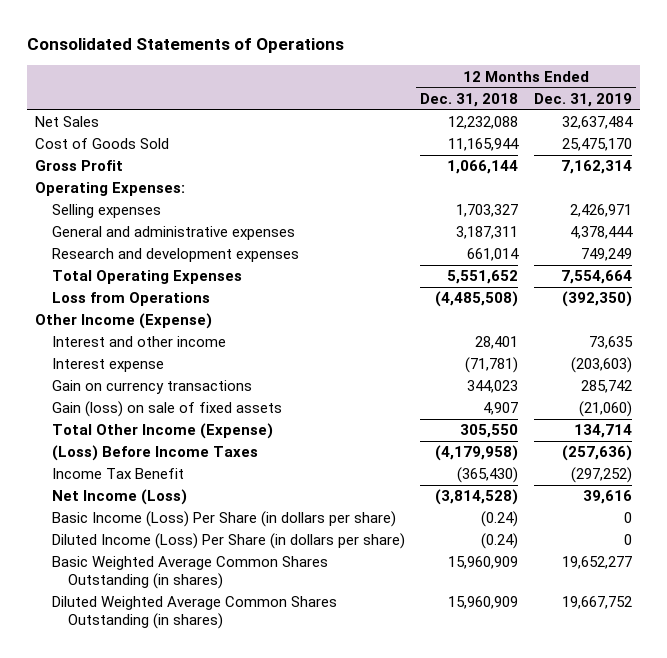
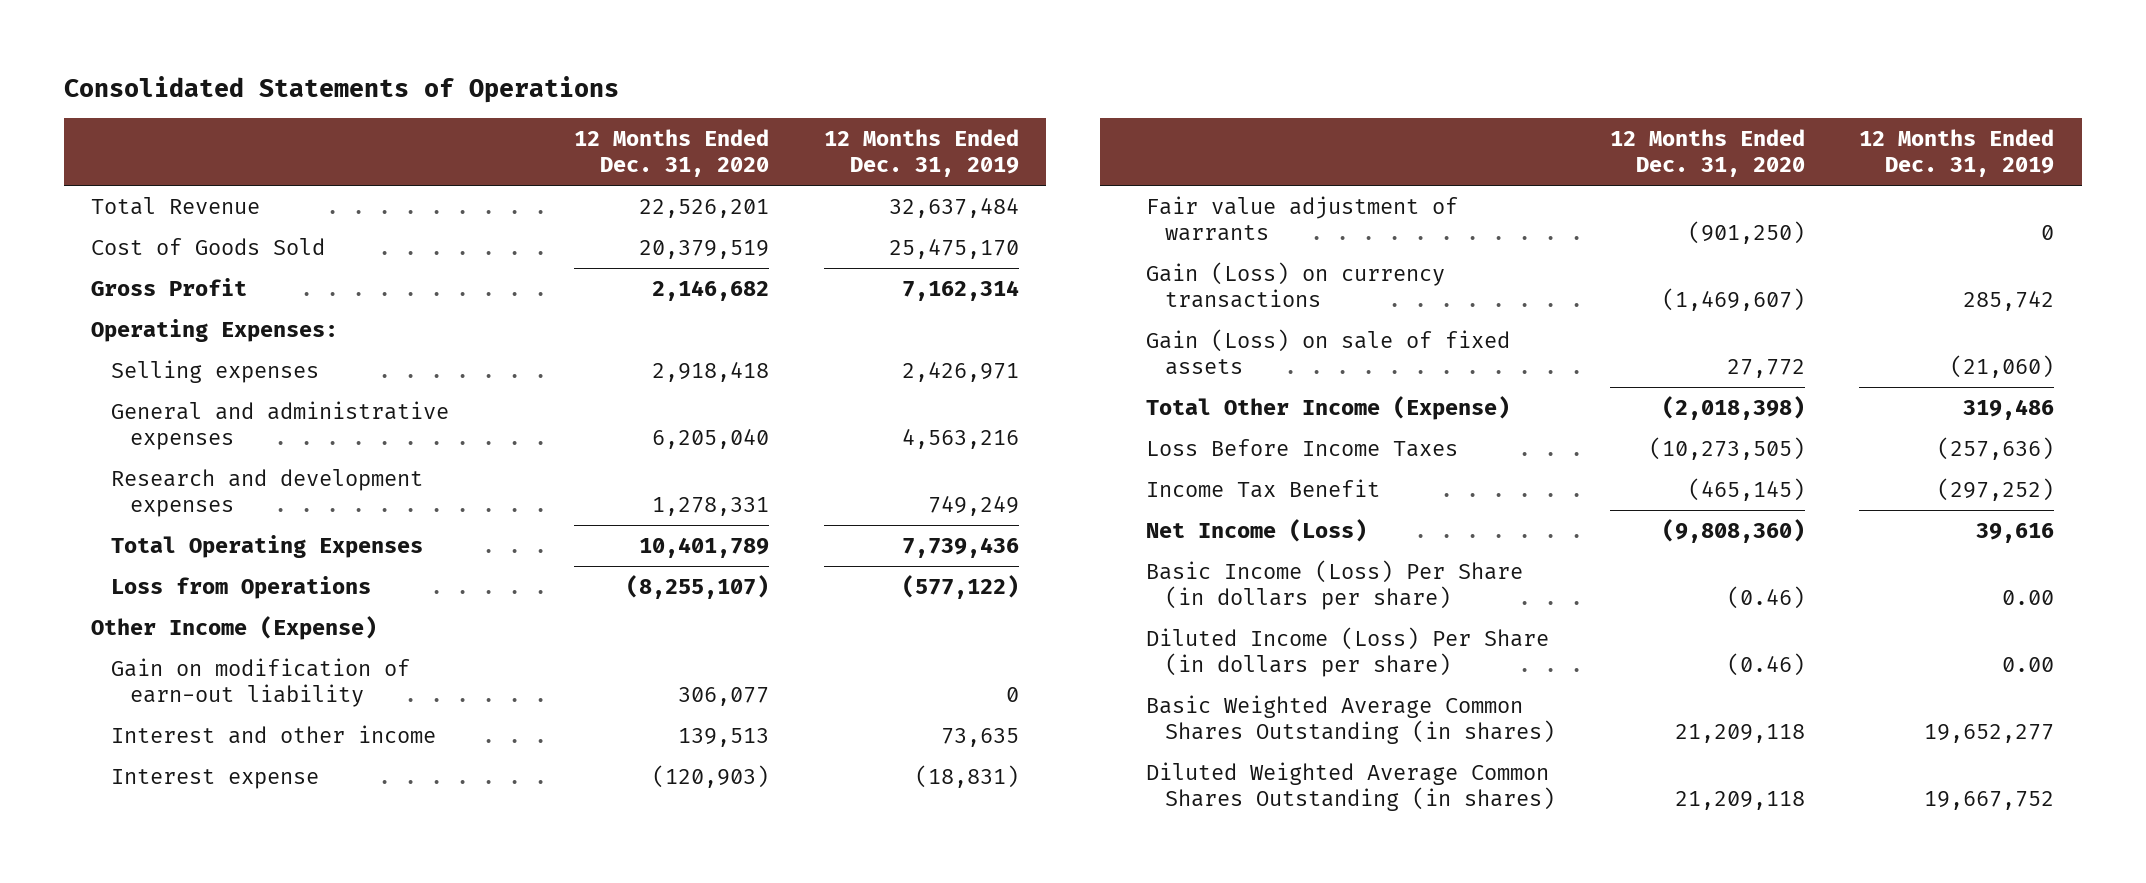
[420,92,519,107] Dec. 31, 2018 -> none
none -> [574,129,770,178] 12 Months Ended Dec. 31, 2020
[35,116,100,128] Net Sales -> [91,196,261,215] Total Revenue
[569,226,633,240] 4,378,444 -> [901,428,1019,449] 4,563,216
[560,270,632,285] 7,554,664 -> [901,536,1019,558] 7,739,436
[561,291,632,308] (392,350) -> [901,574,1019,599] (577,122)
none -> [110,657,410,707] Gain on modification of earn-out liability
[570,357,632,374] (203,603) -> [914,764,1019,788] (18,831)
none -> [1146,195,1459,241] Fair value adjustment of warrants
[51,380,252,395] Gain on currency transactions -> [1146,261,1446,308] Gain (Loss) on currency transactions
[51,401,282,418] Gain (loss) on sale of fixed assets -> [1146,328,1511,375] Gain (Loss) on sale of fixed assets
[573,424,632,439] 134,714 -> [1963,398,2055,420] 319,486
[51,445,258,462] (Loss) Before Income Taxes -> [1146,438,1459,457] Loss Before Income Taxes
[623,512,632,524] 0 -> [2002,589,2055,605] 0.00
[623,534,632,546] 0 -> [2002,656,2055,672] 0.00

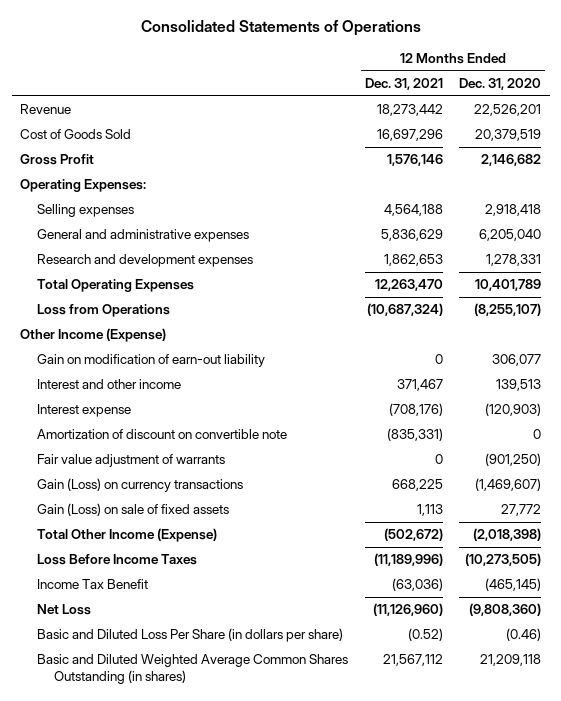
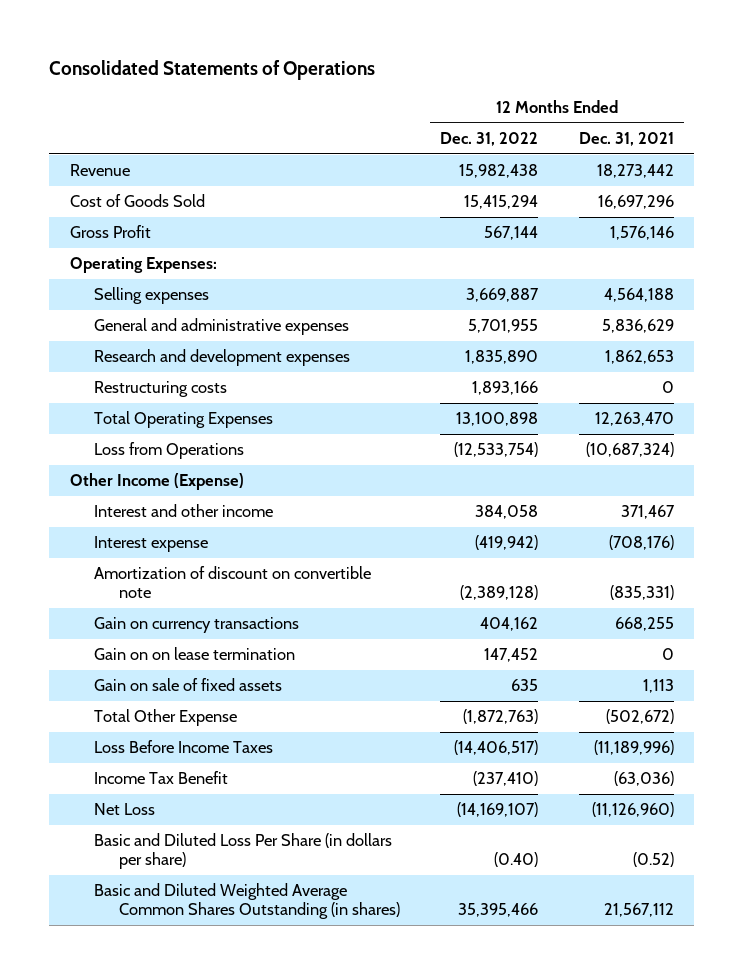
[459,78,542,91] Dec. 31, 2020 -> none
none -> [440,131,539,146] Dec. 31, 2022
none -> [94,381,228,398] Restructuring costs
[37,354,266,368] Gain on modification of earn-out liability -> none
[37,454,226,468] Fair value adjustment of warrants -> none
[37,478,244,493] Gain (Loss) on currency transactions -> [94,617,300,634] Gain on currency transactions
[391,479,443,492] 668,225 -> [614,617,674,632] 668,255
none -> [94,647,296,661] Gain on on lease termination
[37,503,230,517] Gain (Loss) on sale of fixed assets -> [94,678,283,692] Gain on sale of fixed assets
[37,528,218,543] Total Other Income (Expense) -> [94,709,238,727] Total Other Expense

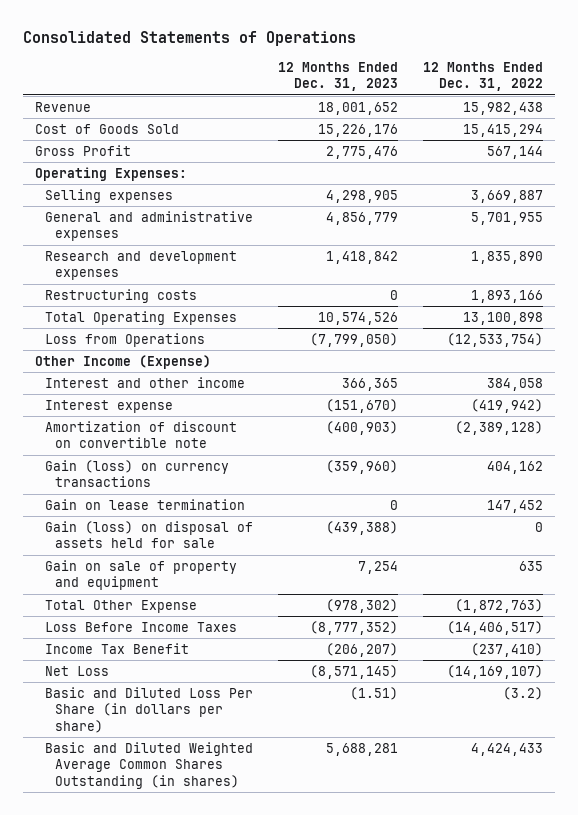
[578,131,674,146] Dec. 31, 2021 -> none
none -> [278,61,399,92] 12 Months Ended Dec. 31, 2023
[94,617,300,634] Gain on currency transactions -> [45,459,230,488] Gain (loss) on currency transactions
[94,647,296,661] Gain on on lease termination -> [45,498,246,510] Gain on lease termination
none -> [45,520,254,549] Gain (loss) on disposal of assets held for sale
[94,678,283,692] Gain on sale of fixed assets -> [45,559,238,591] Gain on sale of property and equipment
[494,852,539,868] (0.40) -> [502,686,543,700] (3.2)
[458,903,539,918] 35,395,466 -> [470,742,543,756] 4,424,433

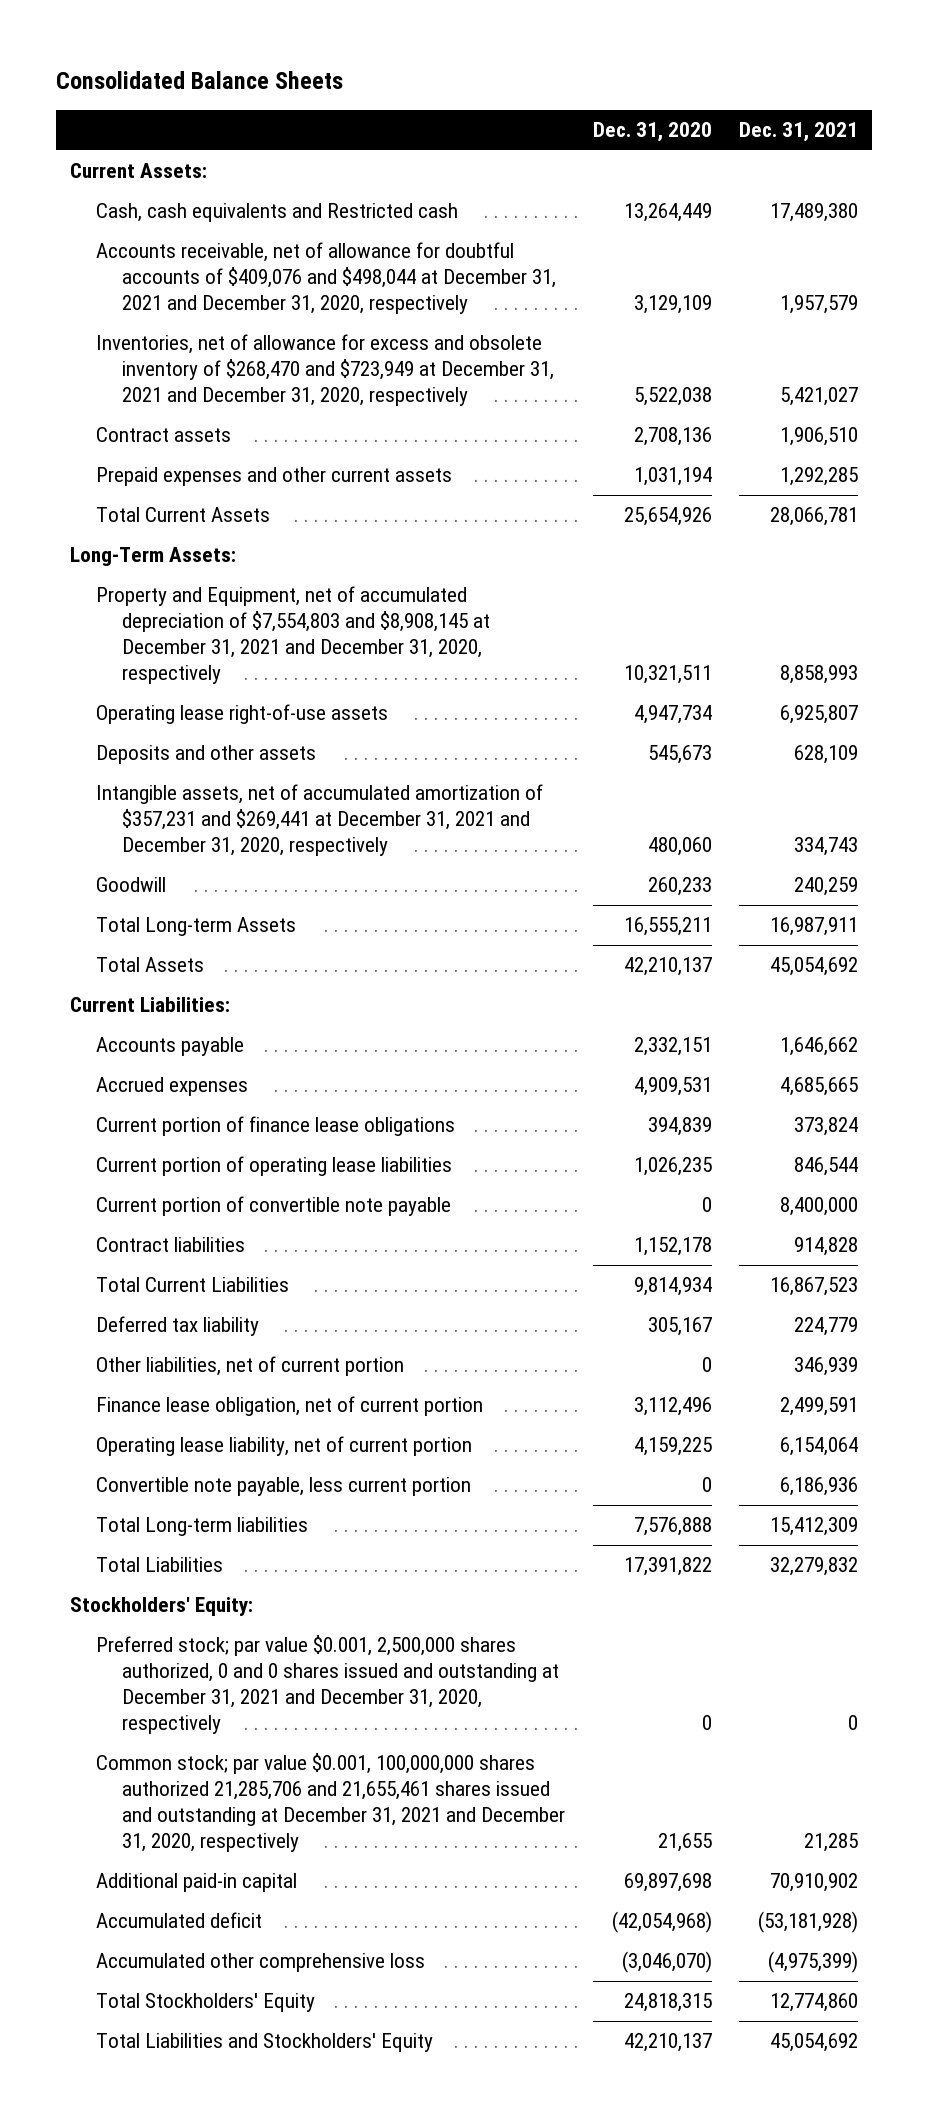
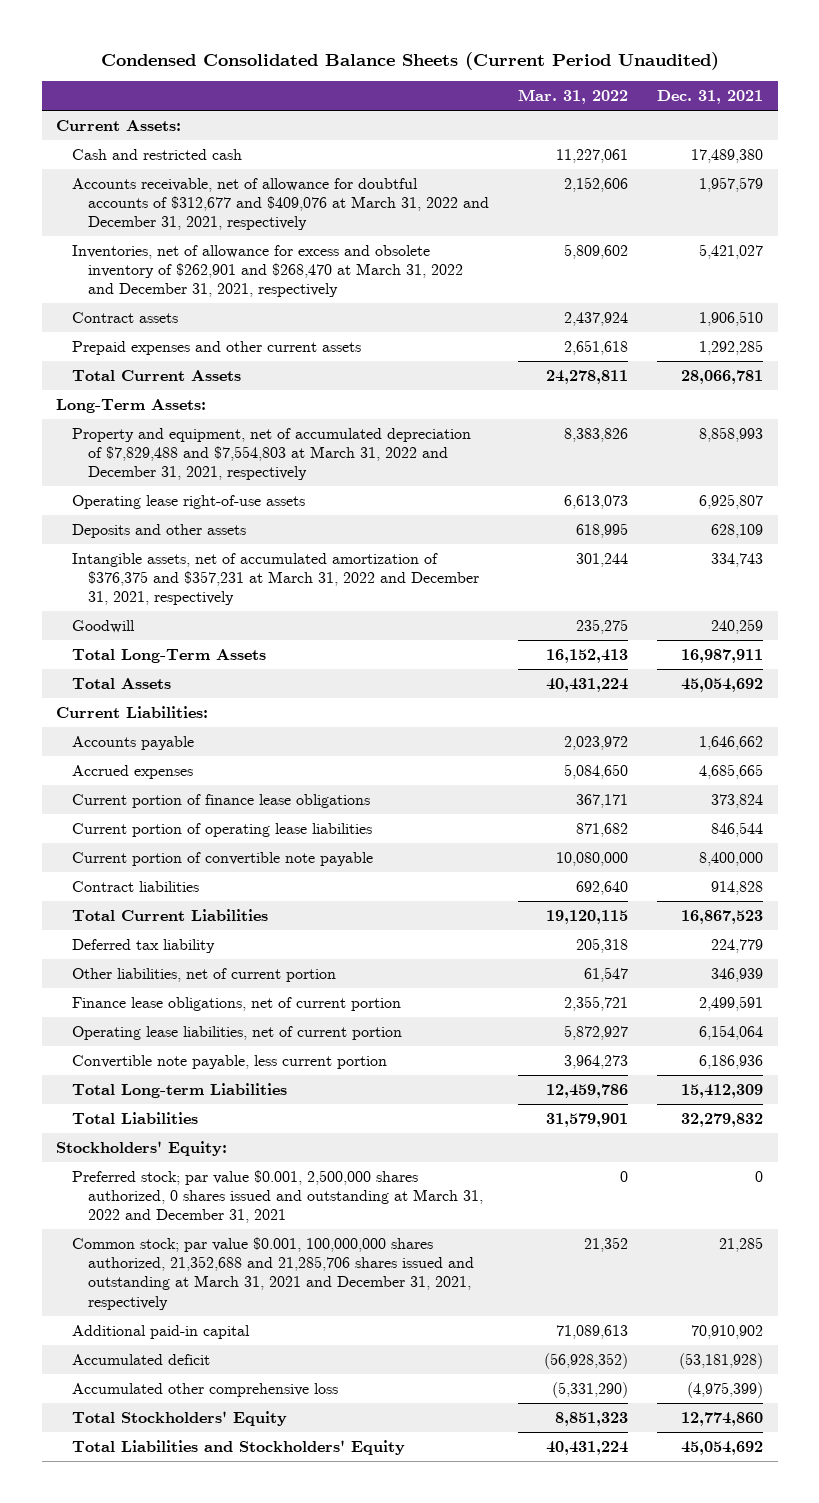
[56,70,344,89] Consolidated Balance Sheets -> [100,51,719,70] Condensed Consolidated Balance Sheets (Current Period Unaudited)
[592,122,712,143] Dec. 31, 2020 -> none
none -> [518,89,629,105] Mar. 31, 2022
[96,203,459,223] Cash, cash equivalents and Restricted cash -> [72,148,243,160] Cash and restricted cash
[96,242,557,315] Accounts receivable, net of allowance for doubtful accounts of $409,076 and $498,044 at December 31, 2021 and December 31, 2020, respectively -> [72,177,490,231] Accounts receivable, net of allowance for doubtful accounts of $312,677 and $409,076 at March 31, 2022 and December 31, 2021, respectively
[96,334,555,407] Inventories, net of allowance for excess and obsolete inventory of $268,470 and $723,949 at December 31, 2021 and December 31, 2020, respectively -> [72,244,464,298] Inventories, net of allowance for excess and obsolete inventory of $262,901 and $268,470 at March 31, 2022 and December 31, 2021, respectively
[96,586,491,685] Property and Equipment, net of accumulated depreciation of $7,554,803 and $8,908,145 at December 31, 2021 and December 31, 2020, respectively -> [72,427,472,481] Property and equipment, net of accumulated depreciation of $7,829,488 and $7,554,803 at March 31, 2022 and December 31, 2021, respectively
[96,784,544,857] Intangible assets, net of accumulated amortization of $357,231 and $269,441 at December 31, 2021 and December 31, 2020, respectively -> [72,552,480,606] Intangible assets, net of accumulated amortization of $376,375 and $357,231 at March 31, 2022 and December 31, 2021, respectively
[96,917,297,937] Total Long-term Assets -> [72,648,267,663] Total Long-Term Assets
[96,1396,484,1417] Finance lease obligation, net of current portion -> [72,996,402,1011] Finance lease obligations, net of current portion
[96,1436,473,1457] Operating lease liability, net of current portion -> [72,1025,403,1040] Operating lease liabilities, net of current portion
[96,1517,309,1537] Total Long-term liabilities -> [72,1082,288,1098] Total Long-term Liabilities
[96,1635,560,1735] Preferred stock; par value $0.001, 2,500,000 shares authorized, 0 and 0 shares issued and outstanding at December 31, 2021 and December 31, 2020, respectively -> [72,1169,484,1224] Preferred stock; par value $0.001, 2,500,000 shares authorized, 0 shares issued and outstanding at March 31, 2022 and December 31, 2021
[96,1753,566,1853] Common stock; par value $0.001, 100,000,000 shares authorized 21,285,706 and 21,655,461 shares issued and outstanding at December 31, 2021 and December 31, 2020, respectively -> [72,1236,475,1310] Common stock; par value $0.001, 100,000,000 shares authorized, 21,352,688 and 21,285,706 shares issued and outstanding at March 31, 2021 and December 31, 2021, respectively

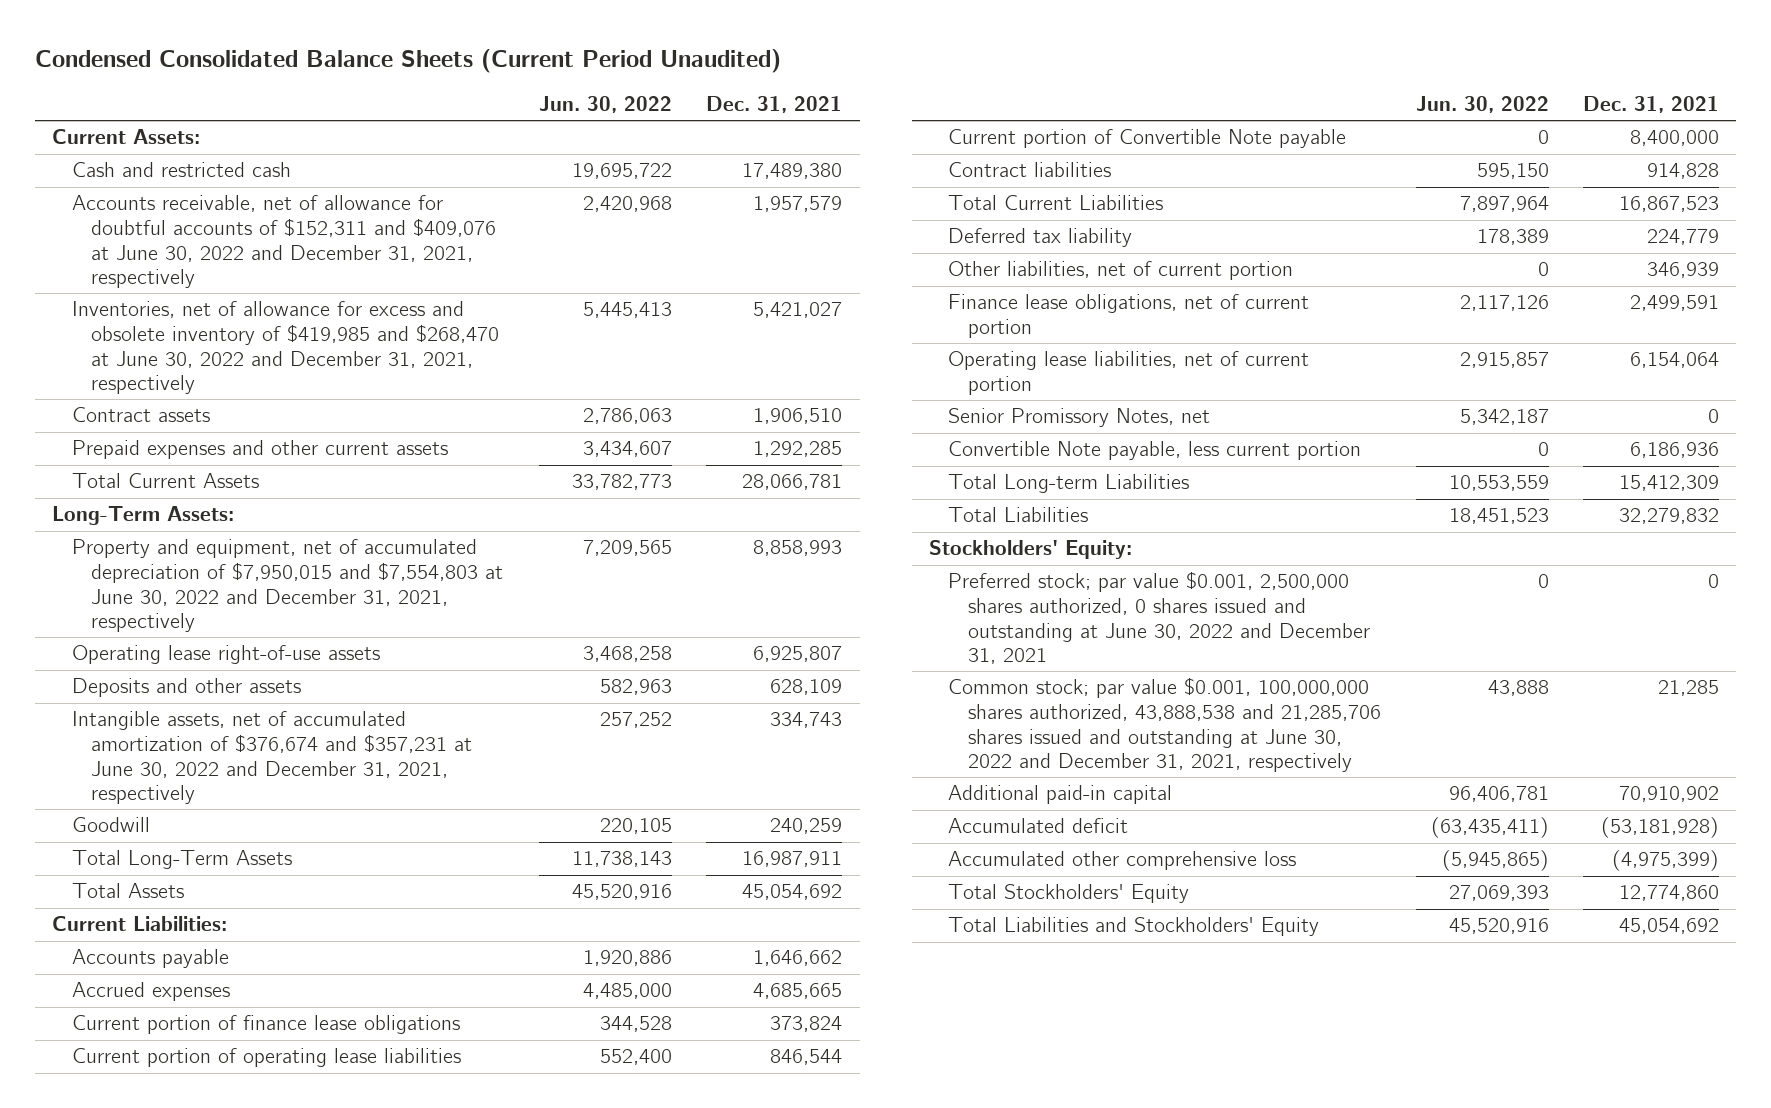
[518,89,629,105] Mar. 31, 2022 -> none
none -> [538,96,672,114] Jun. 30, 2022
[72,177,490,231] Accounts receivable, net of allowance for doubtful accounts of $312,677 and $409,076 at March 31, 2022 and December 31, 2021, respectively -> [71,195,497,289] Accounts receivable, net of allowance for doubtful accounts of $152,311 and $409,076 at June 30, 2022 and December 31, 2021, respectively
[72,244,464,298] Inventories, net of allowance for excess and obsolete inventory of $262,901 and $268,470 at March 31, 2022 and December 31, 2021, respectively -> [71,301,500,395] Inventories, net of allowance for excess and obsolete inventory of $419,985 and $268,470 at June 30, 2022 and December 31, 2021, respectively
[72,427,472,481] Property and equipment, net of accumulated depreciation of $7,829,488 and $7,554,803 at March 31, 2022 and December 31, 2021, respectively -> [71,539,504,633] Property and equipment, net of accumulated depreciation of $7,950,015 and $7,554,803 at June 30, 2022 and December 31, 2021, respectively
[72,552,480,606] Intangible assets, net of accumulated amortization of $376,375 and $357,231 at March 31, 2022 and December 31, 2021, respectively -> [71,711,473,805] Intangible assets, net of accumulated amortization of $376,674 and $357,231 at June 30, 2022 and December 31, 2021, respectively
[72,851,374,866] Current portion of convertible note payable -> [948,129,1347,149] Current portion of Convertible Note payable
none -> [948,408,1211,428] Senior Promissory Notes, net
[72,1054,388,1069] Convertible note payable, less current portion -> [948,441,1362,461] Convertible Note payable, less current portion
[72,1169,484,1224] Preferred stock; par value $0.001, 2,500,000 shares authorized, 0 shares issued and outstanding at March 31, 2022 and December 31, 2021 -> [948,571,1371,665] Preferred stock; par value $0.001, 2,500,000 shares authorized, 0 shares issued and outstanding at June 30, 2022 and December 31, 2021
[72,1236,475,1310] Common stock; par value $0.001, 100,000,000 shares authorized, 21,352,688 and 21,285,706 shares issued and outstanding at March 31, 2021 and December 31, 2021, respectively -> [948,677,1382,773] Common stock; par value $0.001, 100,000,000 shares authorized, 43,888,538 and 21,285,706 shares issued and outstanding at June 30, 2022 and December 31, 2021, respectively

